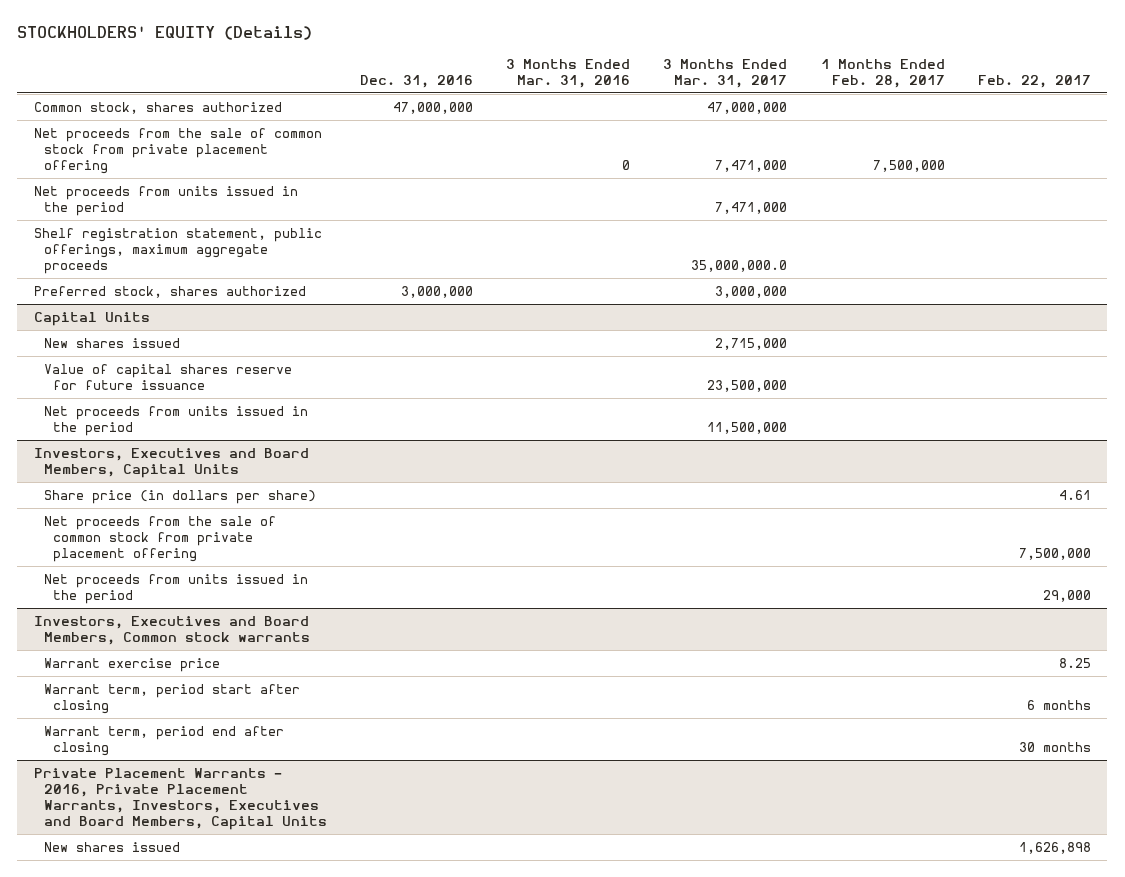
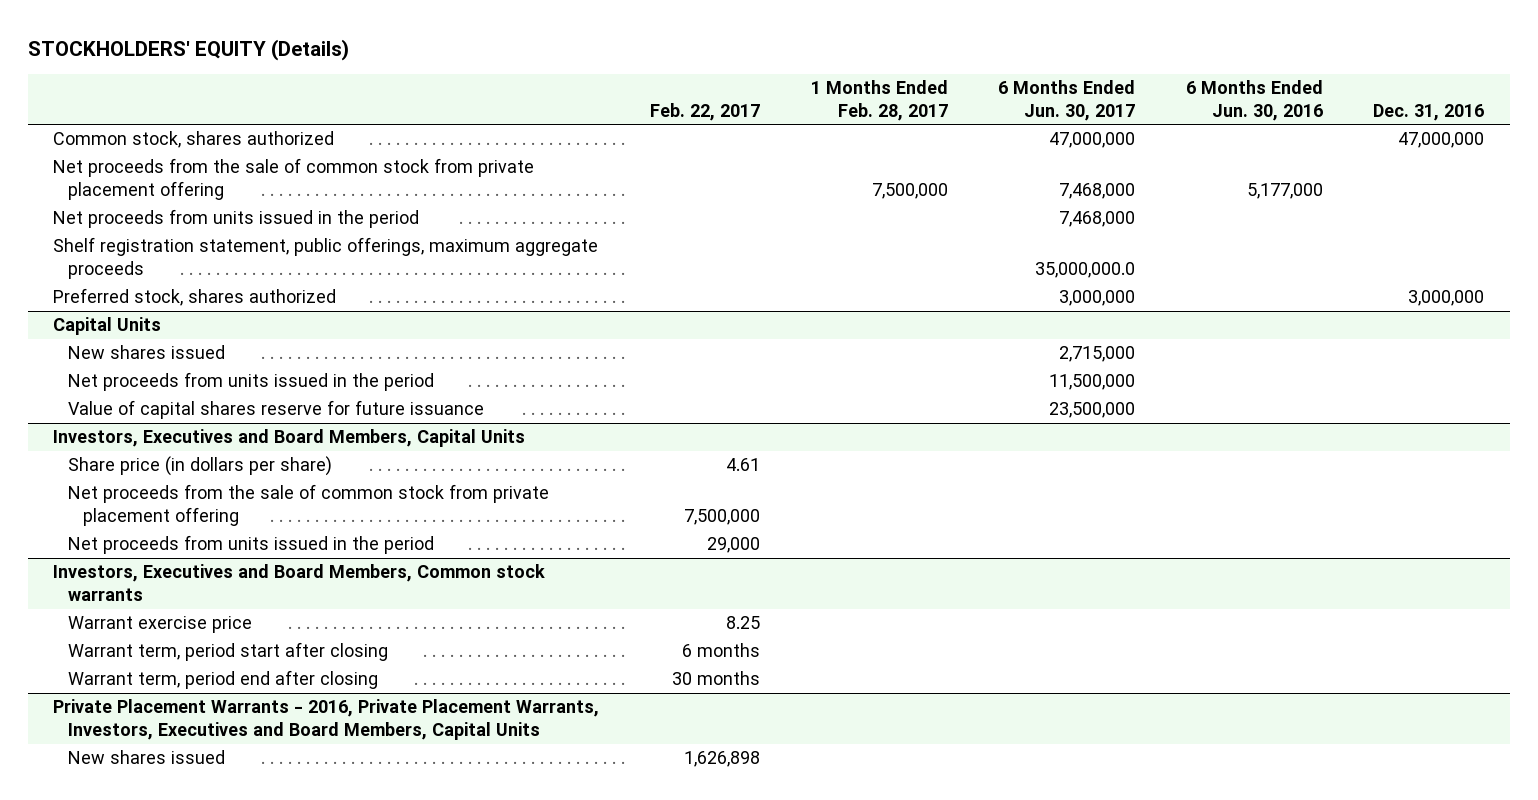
[506,58,631,88] 3 Months Ended Mar. 31, 2016 -> none
[663,58,788,88] 3 Months Ended Mar. 31, 2017 -> none
none -> [998,79,1136,121] 6 Months Ended Jun. 30, 2017
none -> [1185,79,1323,121] 6 Months Ended Jun. 30, 2016
[43,364,292,391] Value of capital shares reserve for future issuance -> [68,400,485,420] Value of capital shares reserve for future issuance

